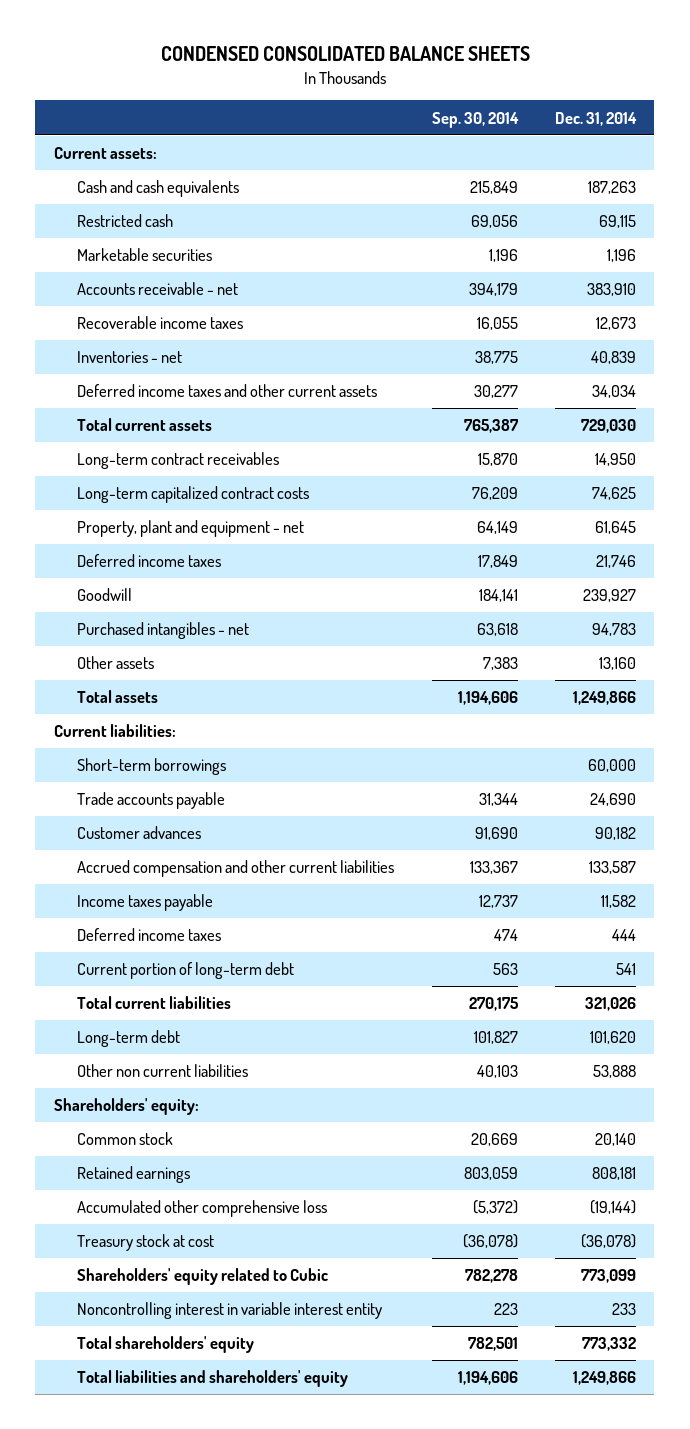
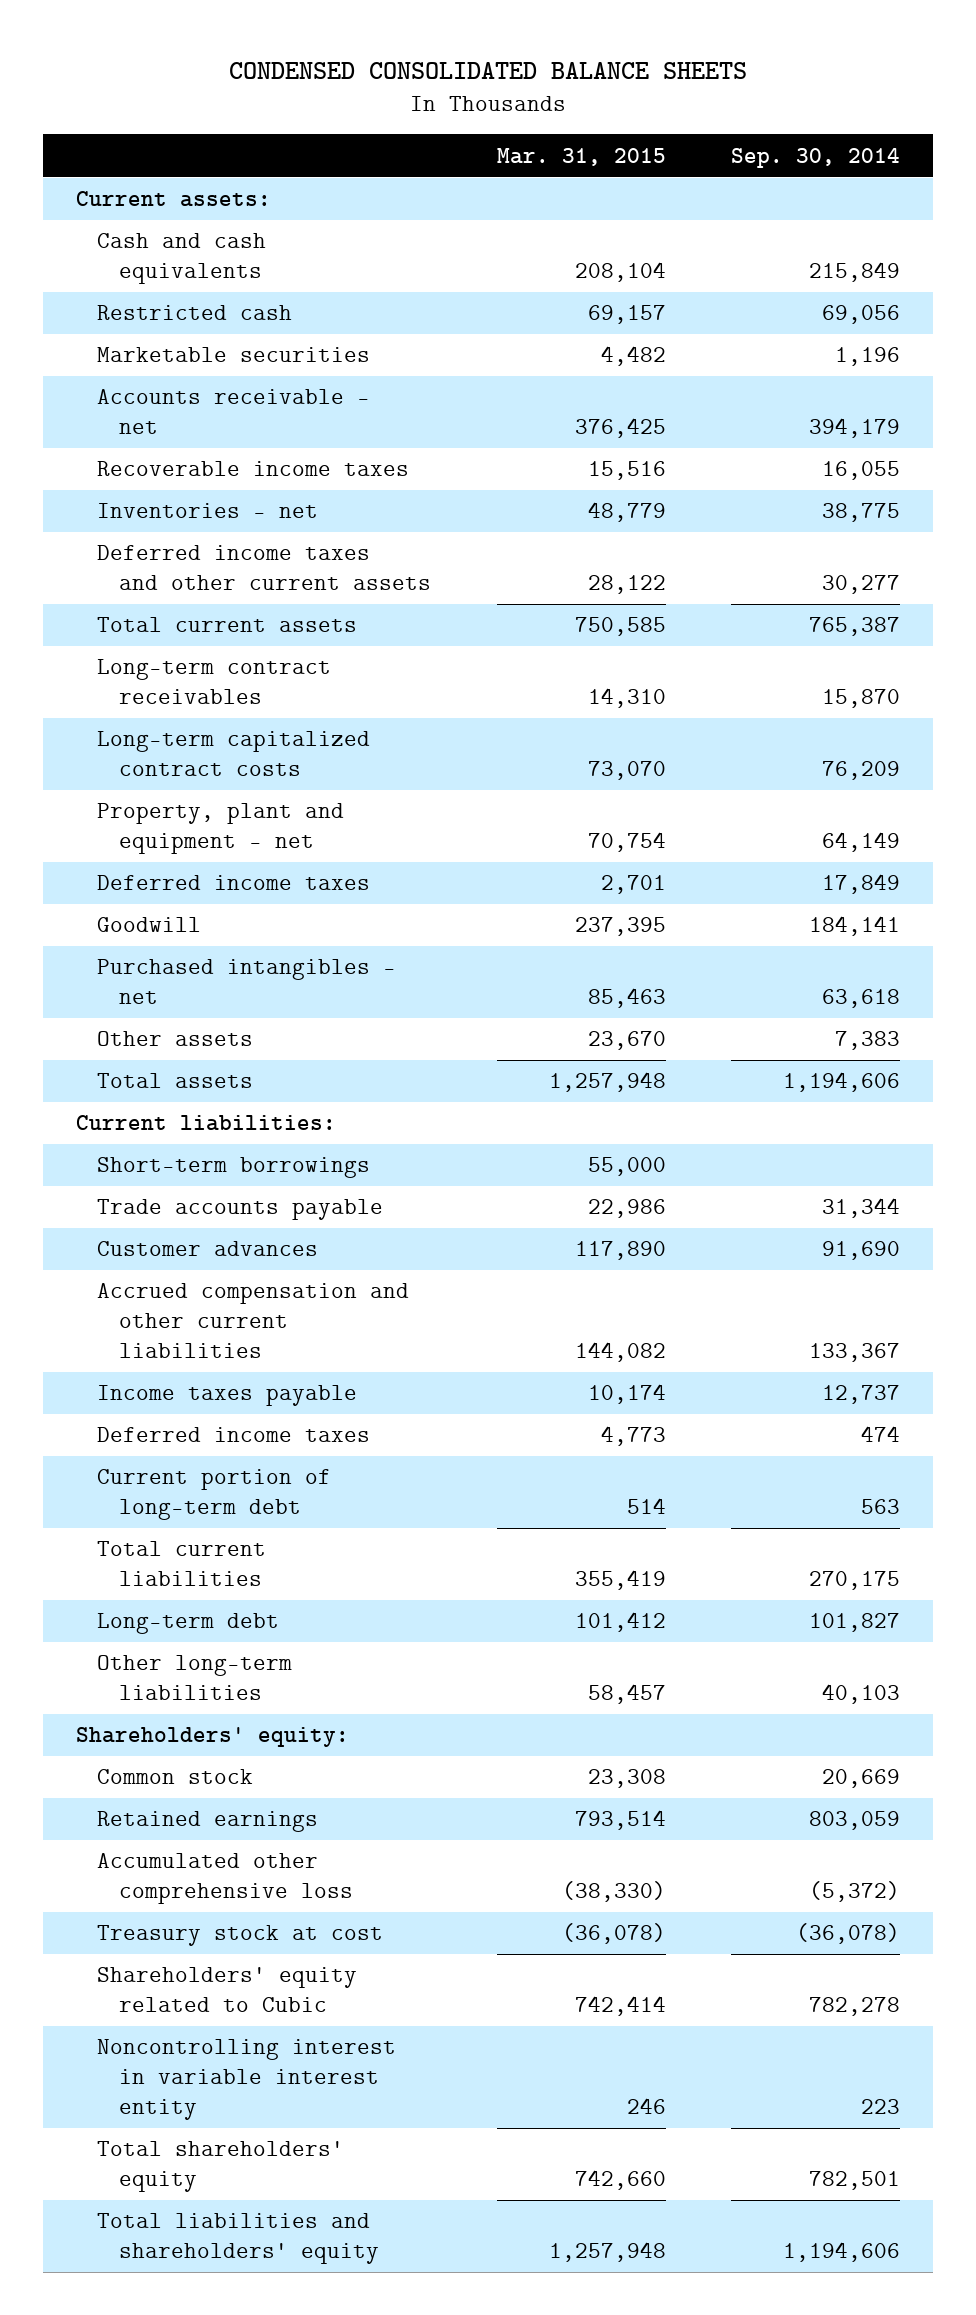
[554,111,637,126] Dec. 31, 2014 -> none
none -> [496,147,666,166] Mar. 31, 2015
[77,1064,249,1078] Other non current liabilities -> [97,1655,293,1700] Other long-term liabilities

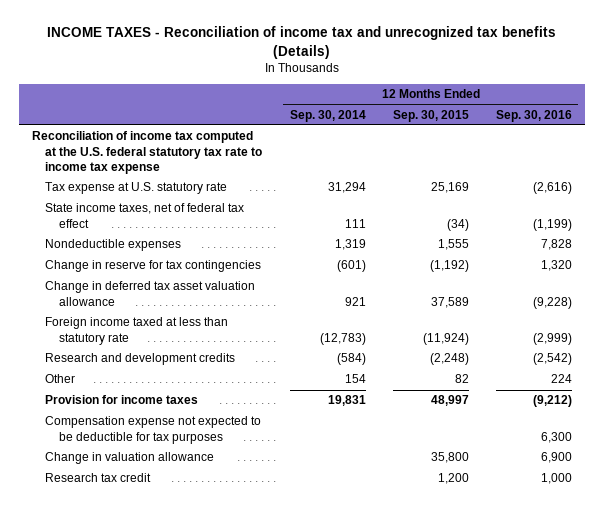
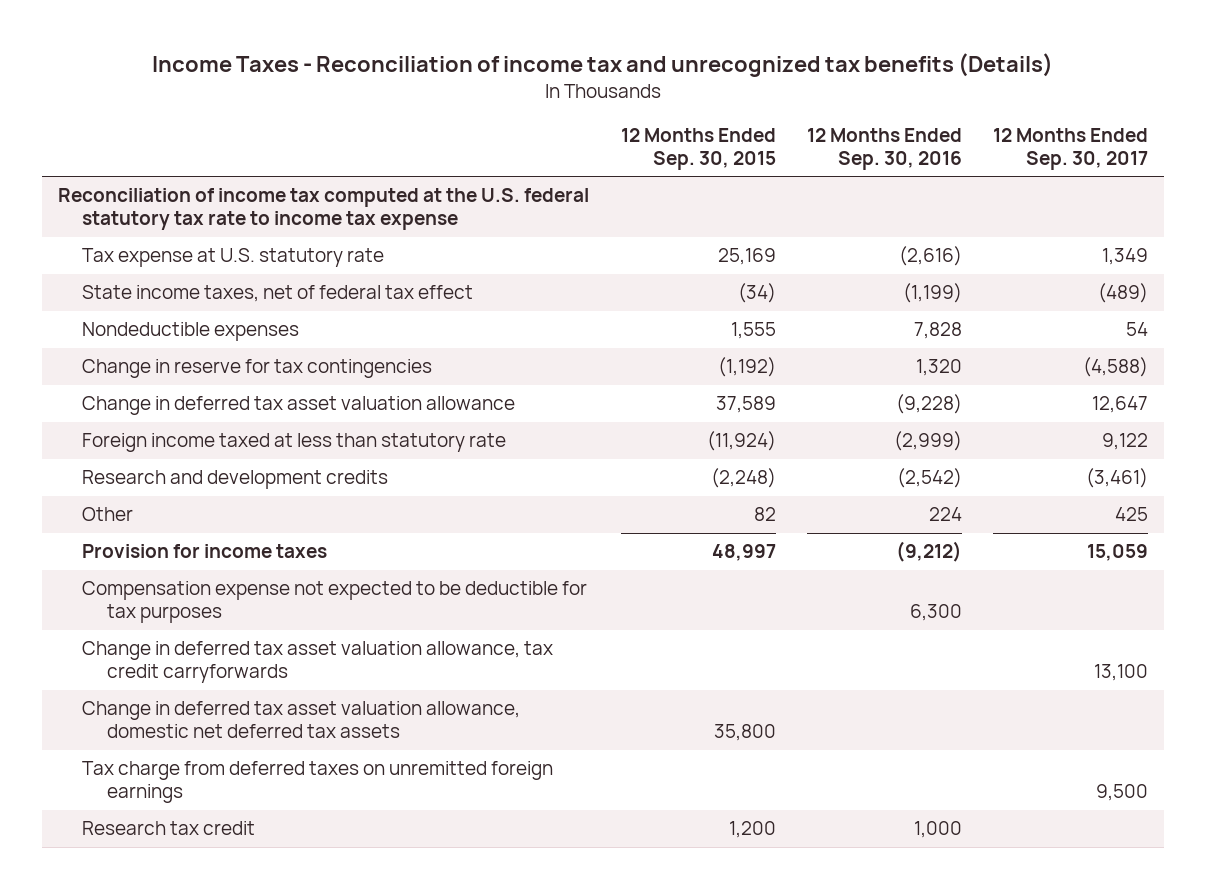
[46,26,556,59] INCOME TAXES - Reconciliation of income tax and unrecognized tax benefits (Details) -> [152,52,1054,77] Income Taxes - Reconciliation of income tax and unrecognized tax benefits (Details)
[289,109,366,122] Sep. 30, 2014 -> none
none -> [993,128,1149,170] 12 Months Ended Sep. 30, 2017
[45,452,215,465] Change in valuation allowance -> none
none -> [82,641,554,684] Change in deferred tax asset valuation allowance, tax credit carryforwards
none -> [82,701,521,739] Change in deferred tax asset valuation allowance, domestic net deferred tax assets
none -> [82,761,554,804] Tax charge from deferred taxes on unremitted foreign earnings

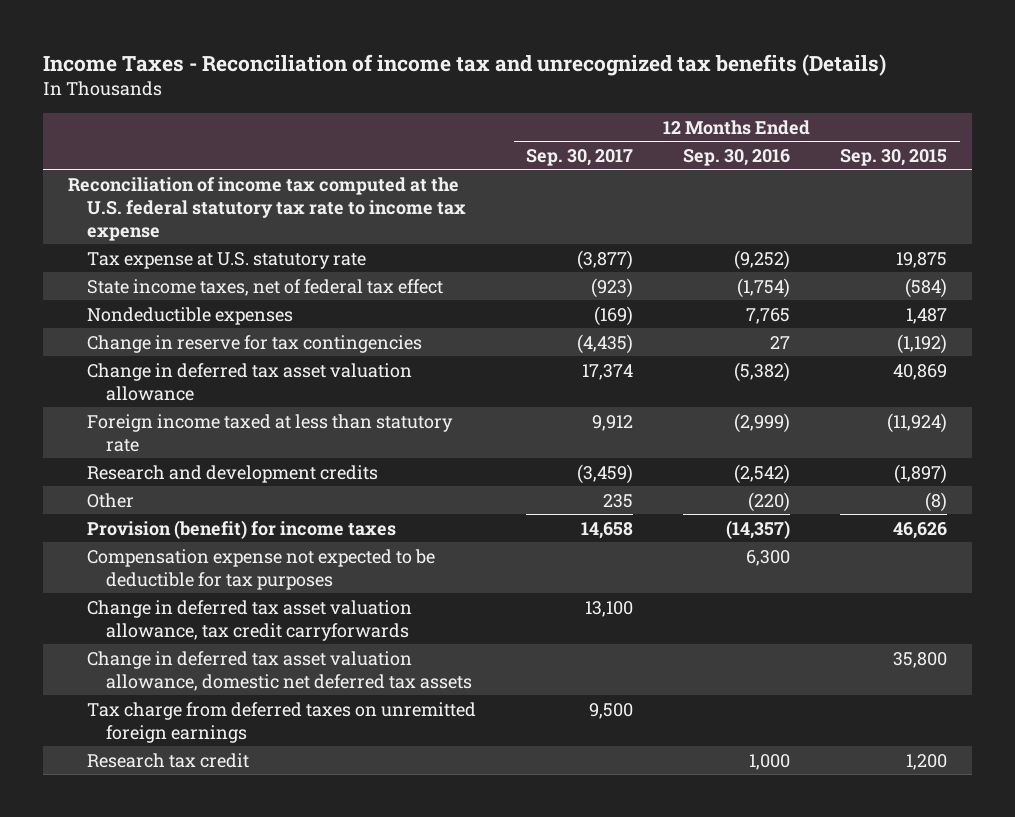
[717,248,776,266] 25,169 -> [896,251,948,268] 19,875
[898,246,962,267] (2,616) -> [734,249,791,270] (9,252)
[1102,248,1149,266] 1,349 -> [577,249,634,270] (3,877)
[737,283,776,304] (34) -> [905,277,948,298] (584)
[902,283,962,304] (1,199) -> [737,277,791,298] (1,754)
[1098,283,1149,304] (489) -> [591,277,634,298] (923)
[730,322,776,340] 1,555 -> [906,307,948,324] 1,487
[913,322,962,340] 7,828 -> [746,307,791,324] 7,765
[1126,322,1149,337] 54 -> [594,305,634,326] (169)
[915,359,962,377] 1,320 -> [770,335,791,349] 27
[1083,357,1149,378] (4,588) -> [577,333,634,354] (4,435)
[715,396,776,414] 37,589 -> [893,363,948,380] 40,869
[895,394,962,415] (9,228) -> [734,361,791,382] (5,382)
[1092,396,1149,414] 12,647 -> [582,363,634,380] 17,374
[1102,433,1149,451] 9,122 -> [592,414,634,431] 9,912
[710,468,776,489] (2,248) -> [894,463,948,484] (1,897)
[1086,468,1149,489] (3,461) -> [577,463,634,484] (3,459)
[753,507,776,522] 82 -> [925,491,948,512] (8)
[928,507,962,522] 224 -> [748,491,791,512] (220)
[1115,507,1149,522] 425 -> [603,493,634,508] 235
[82,544,328,559] Provision for income taxes -> [87,519,397,539] Provision (benefit) for income taxes
[711,544,776,562] 48,997 -> [893,521,948,539] 46,626
[895,541,962,563] (9,212) -> [726,519,791,539] (14,357)
[1087,544,1149,562] 15,059 -> [581,521,634,539] 14,658

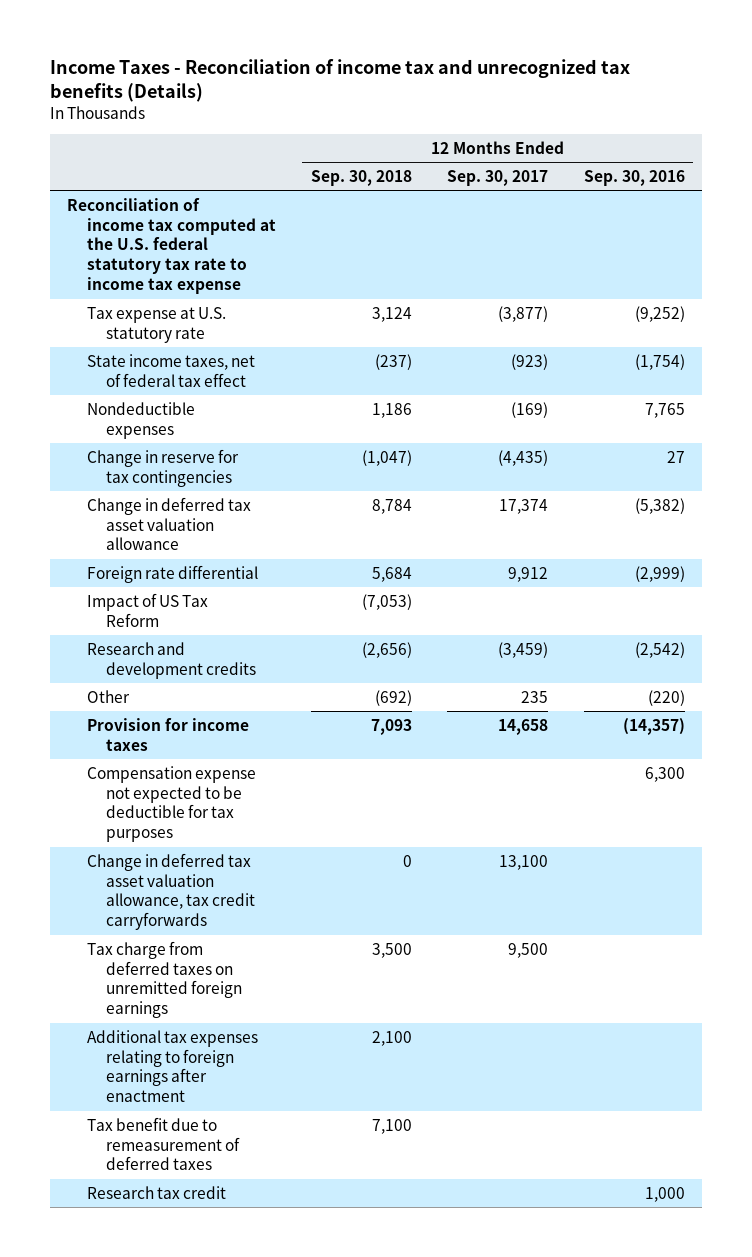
[840,148,948,166] Sep. 30, 2015 -> none
none -> [311,169,413,186] Sep. 30, 2018
[87,413,454,452] Foreign income taxed at less than statutory rate -> [86,564,258,583] Foreign rate differential
none -> [86,592,208,627] Impact of US Tax Reform
[87,519,397,539] Provision (benefit) for income taxes -> [86,717,249,751] Provision for income taxes
[87,650,473,691] Change in deferred tax asset valuation allowance, domestic net deferred tax assets -> none
none -> [86,1029,258,1103] Additional tax expenses relating to foreign earnings after enactment
none -> [86,1116,241,1171] Tax benefit due to remeasurement of deferred taxes

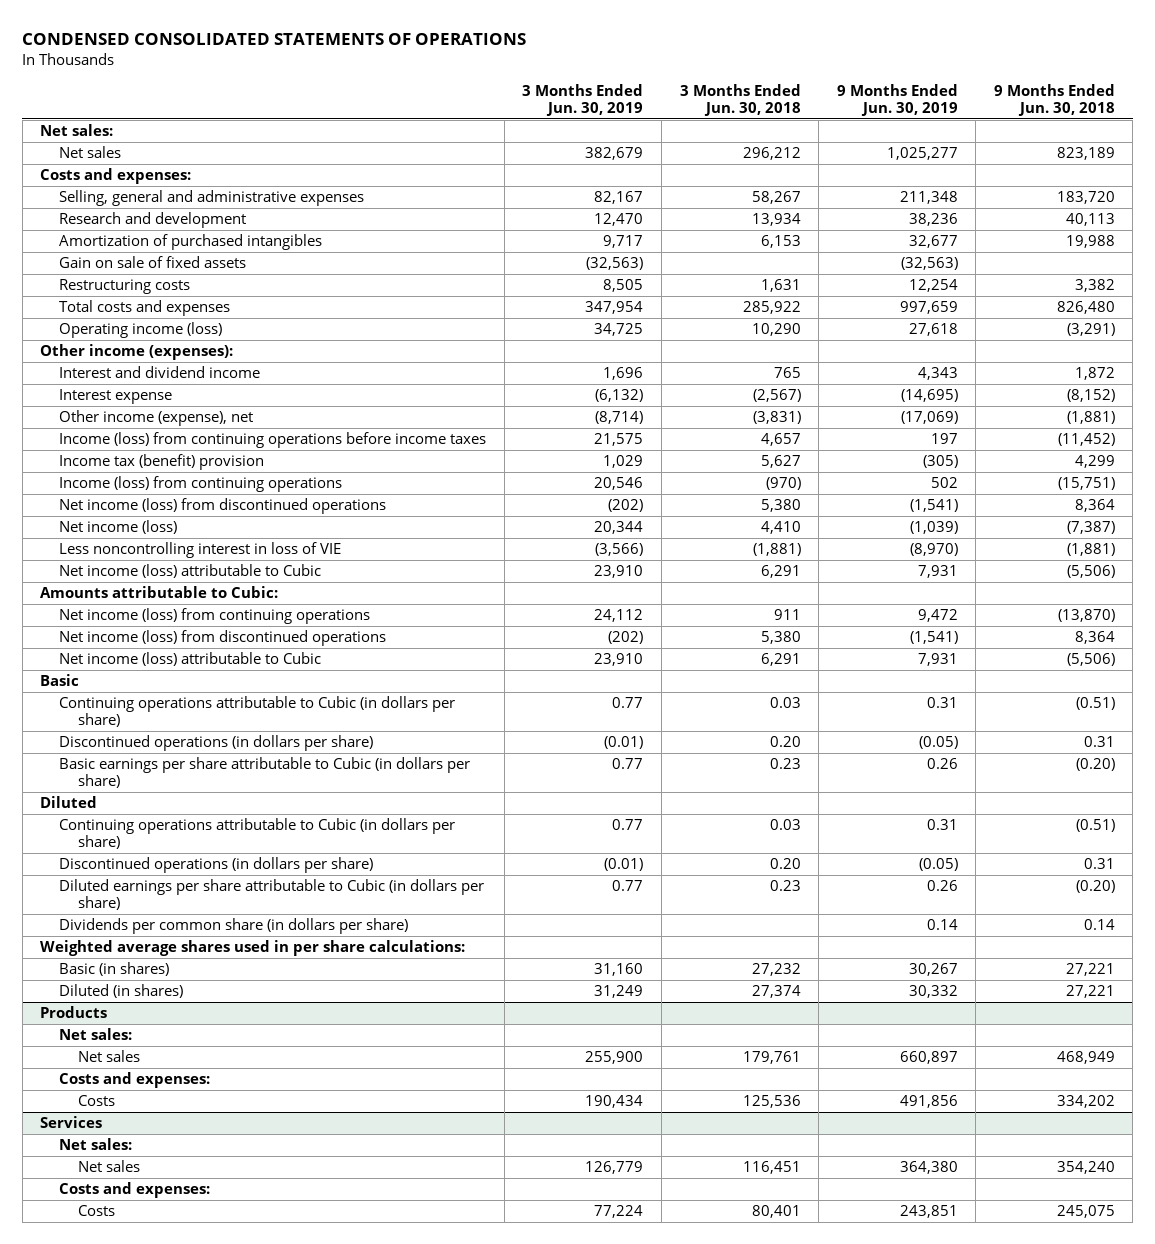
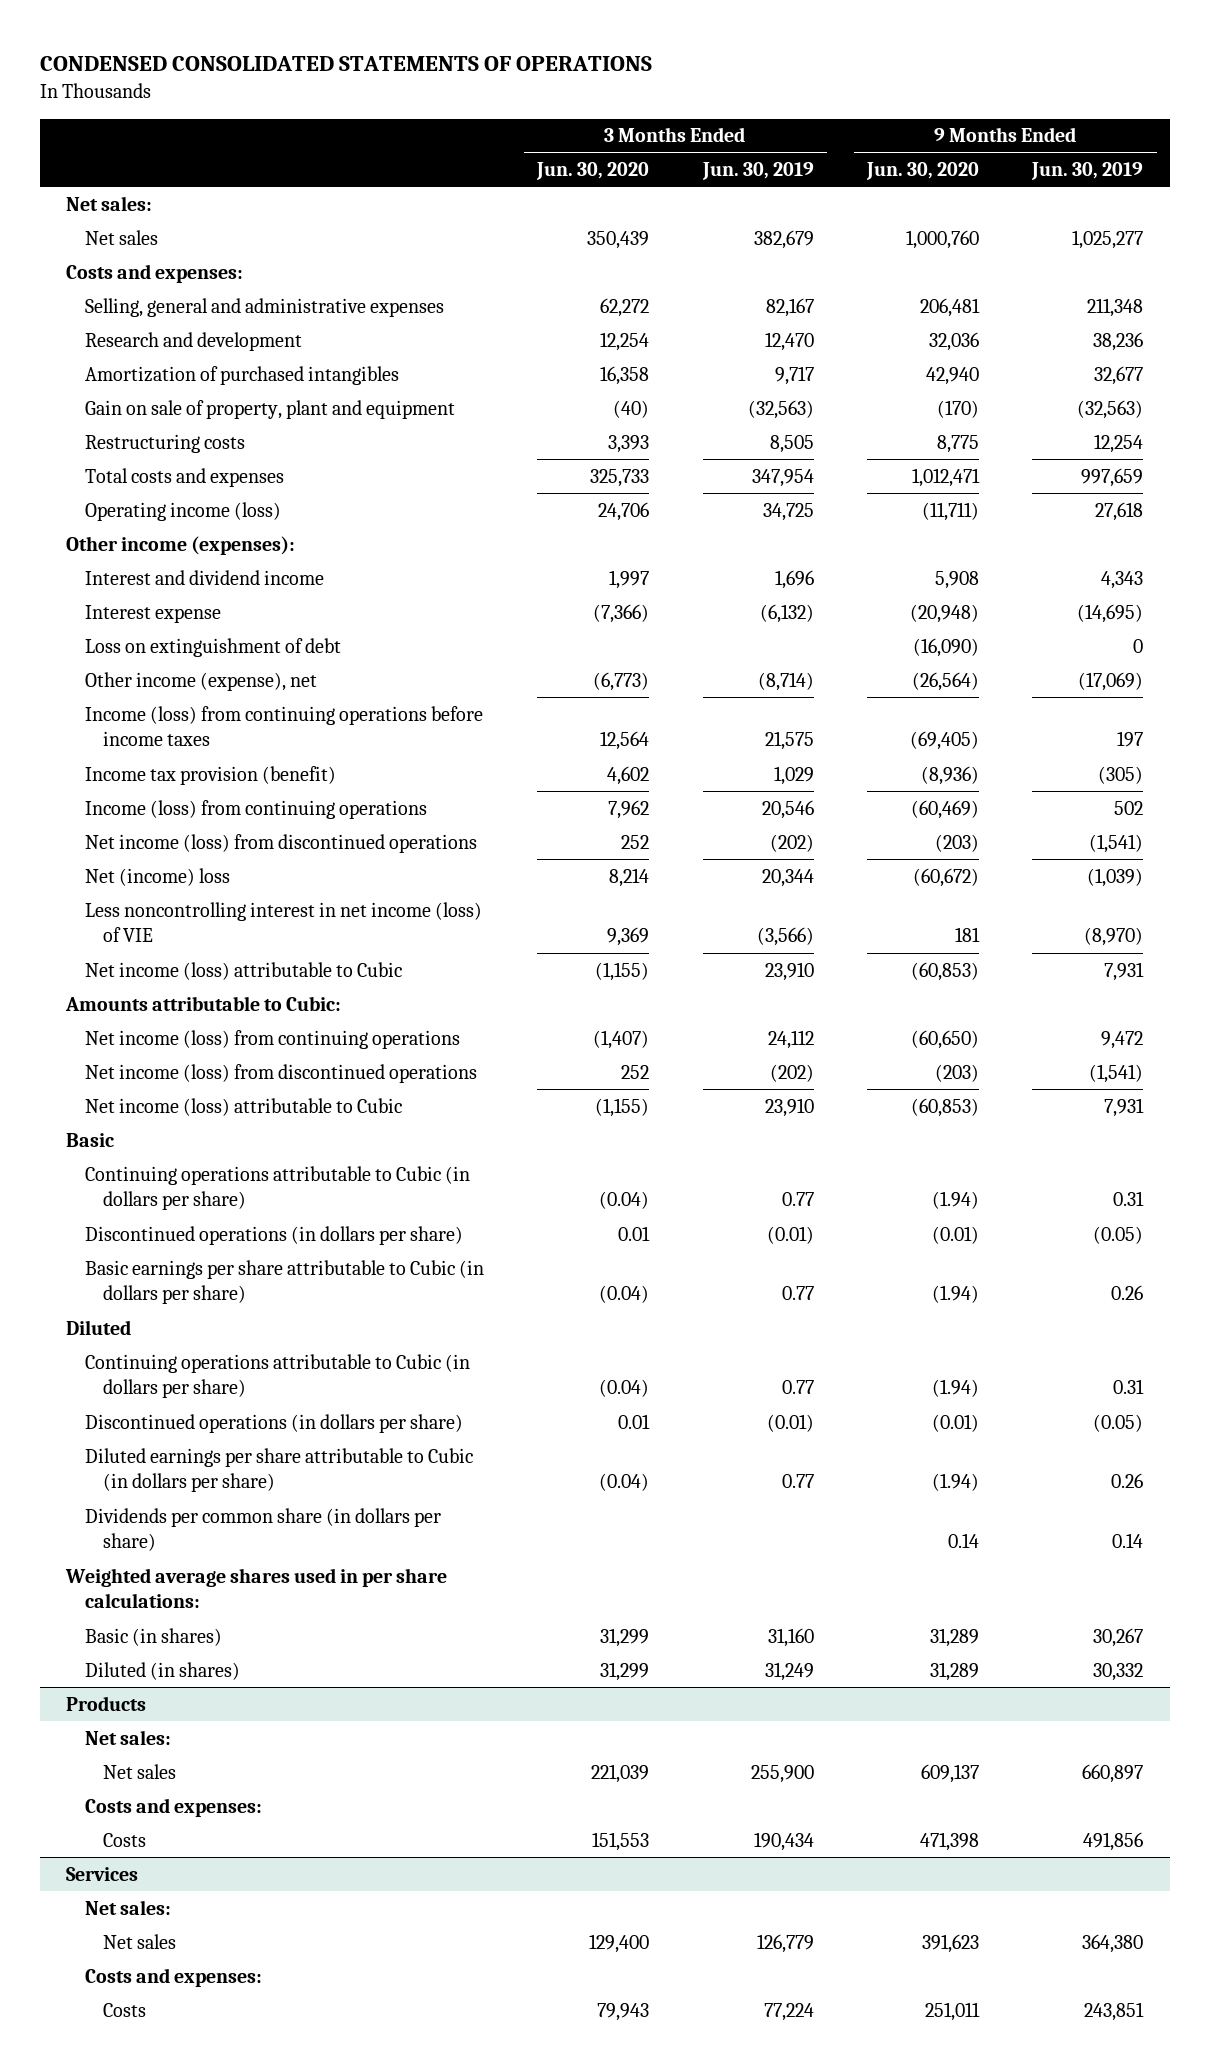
[679,83,801,117] 3 Months Ended Jun. 30, 2018 -> none
[993,83,1115,117] 9 Months Ended Jun. 30, 2018 -> none
none -> [536,162,650,181] Jun. 30, 2020
none -> [866,162,980,181] Jun. 30, 2020
[59,256,247,269] Gain on sale of fixed assets -> [84,399,455,419] Gain on sale of property, plant and equipment
none -> [84,637,341,657] Loss on extinguishment of debt
[59,454,265,471] Income tax (benefit) provision -> [84,765,336,785] Income tax provision (benefit)
[59,520,178,535] Net income (loss) -> [84,867,230,886] Net (income) loss
[59,542,342,559] Less noncontrolling interest in loss of VIE -> [84,901,482,943] Less noncontrolling interest in net income (loss) of VIE

